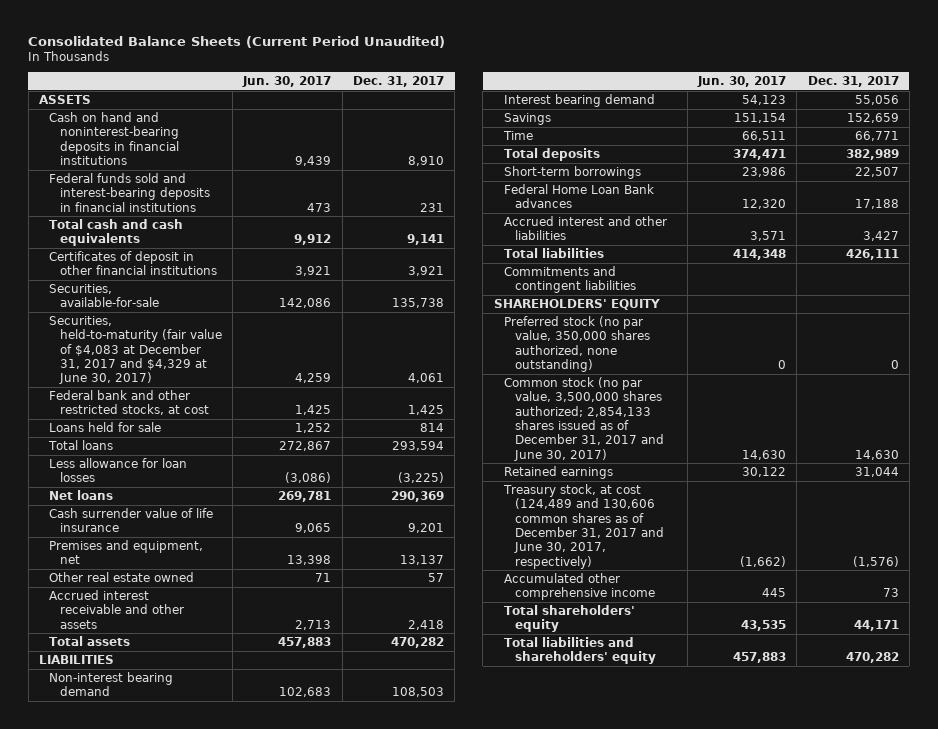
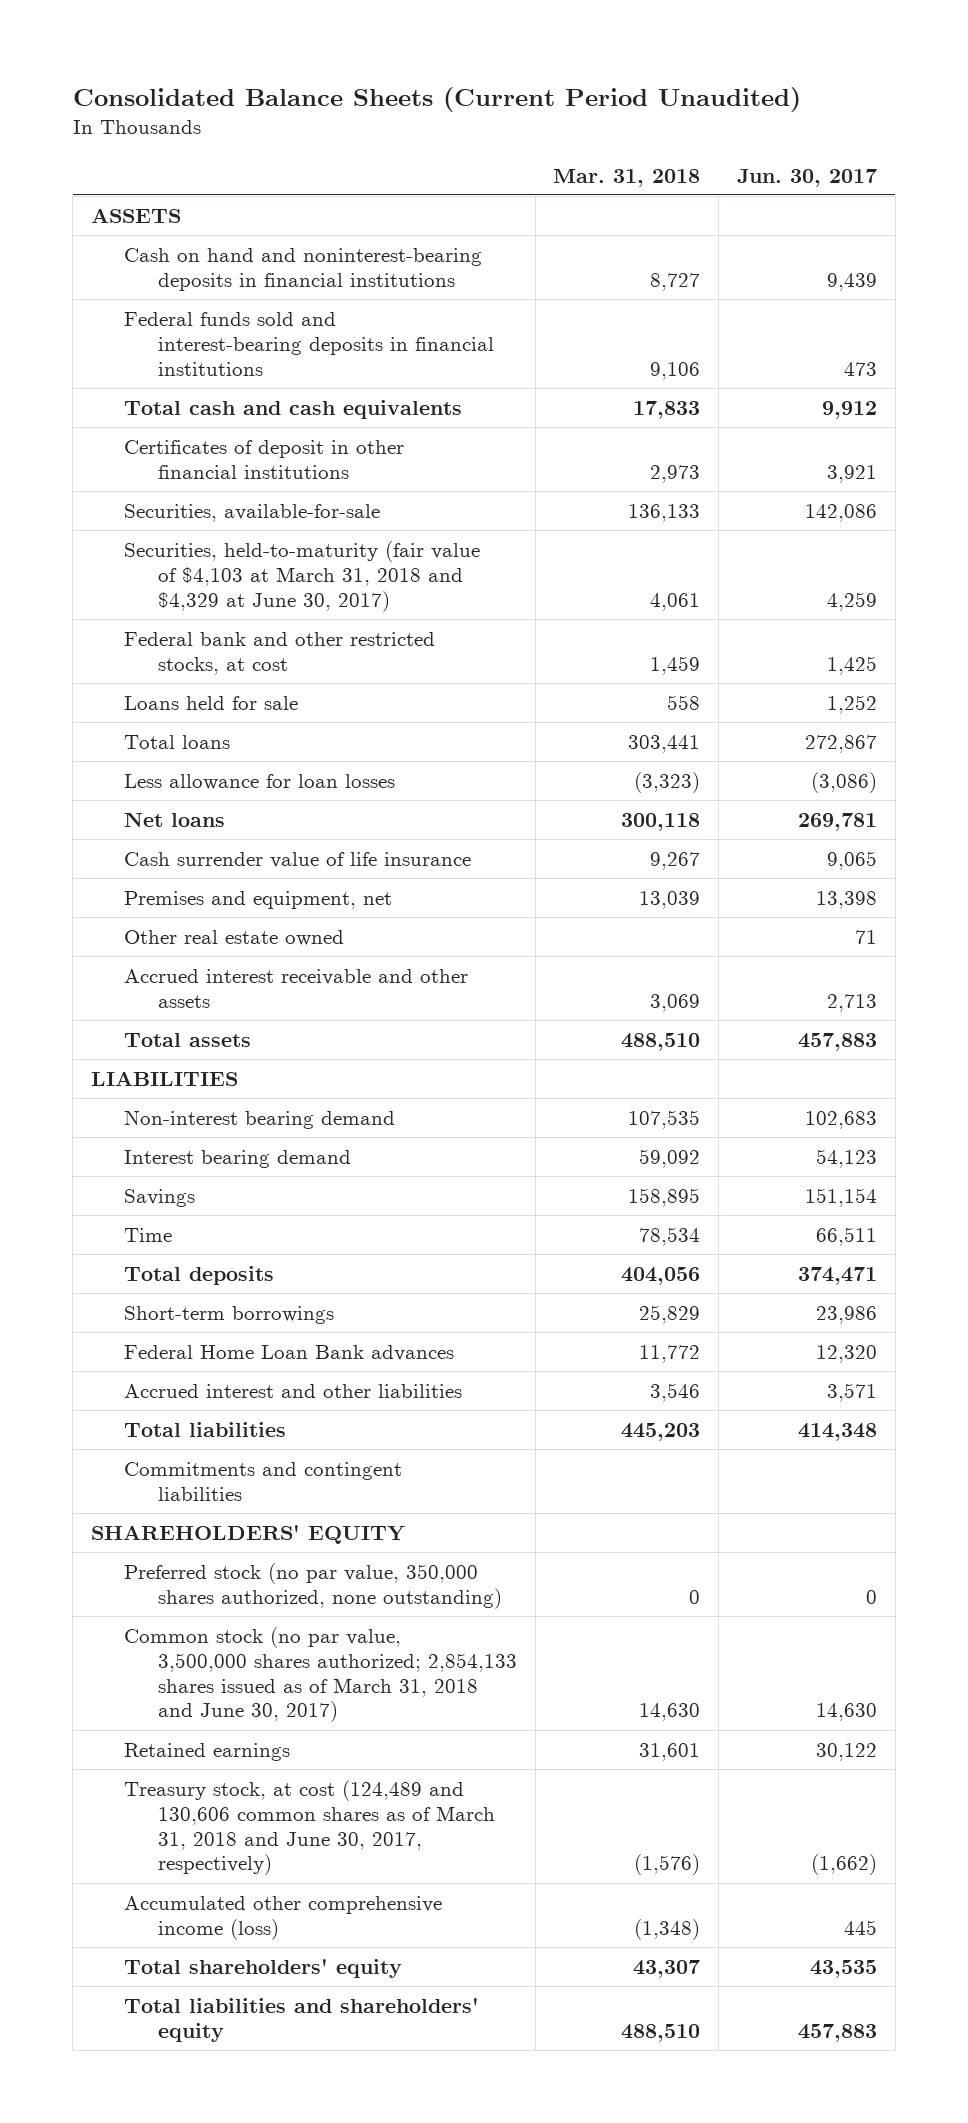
[352,76,444,88] Dec. 31, 2017 -> none
none -> [553,168,701,187] Mar. 31, 2018
[49,315,222,385] Securities, held-to-maturity (fair value of $4,083 at December 31, 2017 and $4,329 at June 30, 2017) -> [124,540,481,612] Securities, held-to-maturity (fair value of $4,103 at March 31, 2018 and $4,329 at June 30, 2017)
[504,376,664,461] Common stock (no par value, 3,500,000 shares authorized; 2,854,133 shares issued as of December 31, 2017 and June 30, 2017) -> [124,1626,517,1723] Common stock (no par value, 3,500,000 shares authorized; 2,854,133 shares issued as of March 31, 2018 and June 30, 2017)
[503,483,664,569] Treasury stock, at cost (124,489 and 130,606 common shares as of December 31, 2017 and June 30, 2017, respectively) -> [124,1779,495,1876] Treasury stock, at cost (124,489 and 130,606 common shares as of March 31, 2018 and June 30, 2017, respectively)
[504,572,655,601] Accumulated other comprehensive income -> [124,1895,443,1940] Accumulated other comprehensive income (loss)

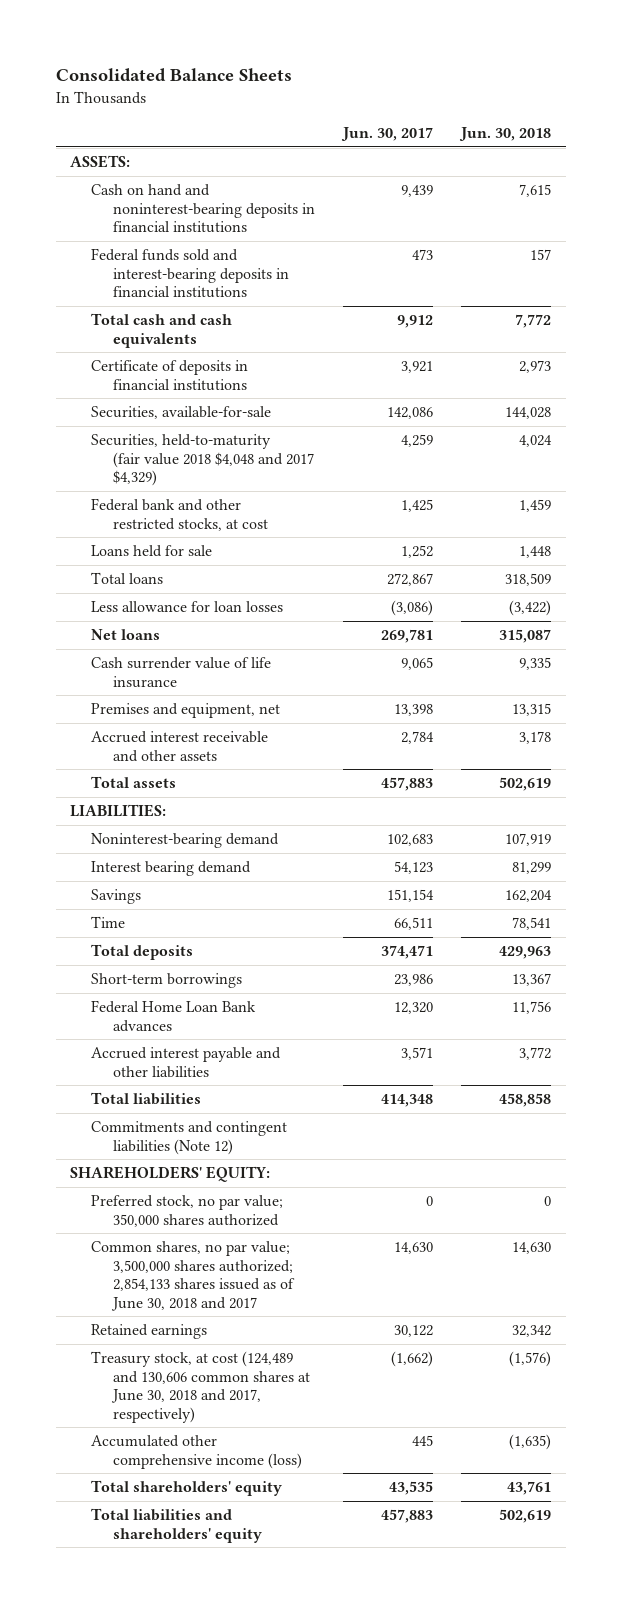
[72,86,801,112] Consolidated Balance Sheets (Current Period Unaudited) -> [55,68,292,83] Consolidated Balance Sheets
[553,168,701,187] Mar. 31, 2018 -> none
none -> [459,127,552,142] Jun. 30, 2018
[91,207,182,223] ASSETS -> [70,155,131,169] ASSETS:
[124,439,405,479] Certificates of deposit in other financial institutions -> [91,360,249,391] Certificate of deposits in financial institutions
[124,540,481,612] Securities, held-to-maturity (fair value of $4,103 at March 31, 2018 and $4,329 at June 30, 2017) -> [91,434,314,487] Securities, held-to-maturity (fair value 2018 $4,048 and 2017 $4,329)
[124,929,345,946] Other real estate owned -> none
[826,993,877,1012] 2,713 -> [401,731,435,745] 2,784
[91,1070,239,1086] LIABILITIES -> [70,804,167,818] LIABILITIES:
[124,1109,396,1129] Non-interest bearing demand -> [91,833,280,849] Noninterest-bearing demand
[124,1383,463,1398] Accrued interest and other liabilities -> [91,1047,282,1078] Accrued interest payable and other liabilities
[124,1461,403,1501] Commitments and contingent liabilities -> [91,1121,288,1155] Commitments and contingent liabilities (Note 12)
[91,1524,406,1544] SHAREHOLDERS' EQUITY -> [70,1166,271,1183] SHAREHOLDERS' EQUITY:
[124,1562,502,1609] Preferred stock (no par value, 350,000 shares authorized, none outstanding) -> [91,1195,284,1227] Preferred stock, no par value; 350,000 shares authorized
[124,1626,517,1723] Common stock (no par value, 3,500,000 shares authorized; 2,854,133 shares issued as of March 31, 2018 and June 30, 2017) -> [91,1241,295,1311] Common shares, no par value; 3,500,000 shares authorized; 2,854,133 shares issued as of June 30, 2018 and 2017
[124,1779,495,1876] Treasury stock, at cost (124,489 and 130,606 common shares as of March 31, 2018 and June 30, 2017, respectively) -> [91,1351,310,1423] Treasury stock, at cost (124,489 and 130,606 common shares at June 30, 2018 and 2017, respectively)

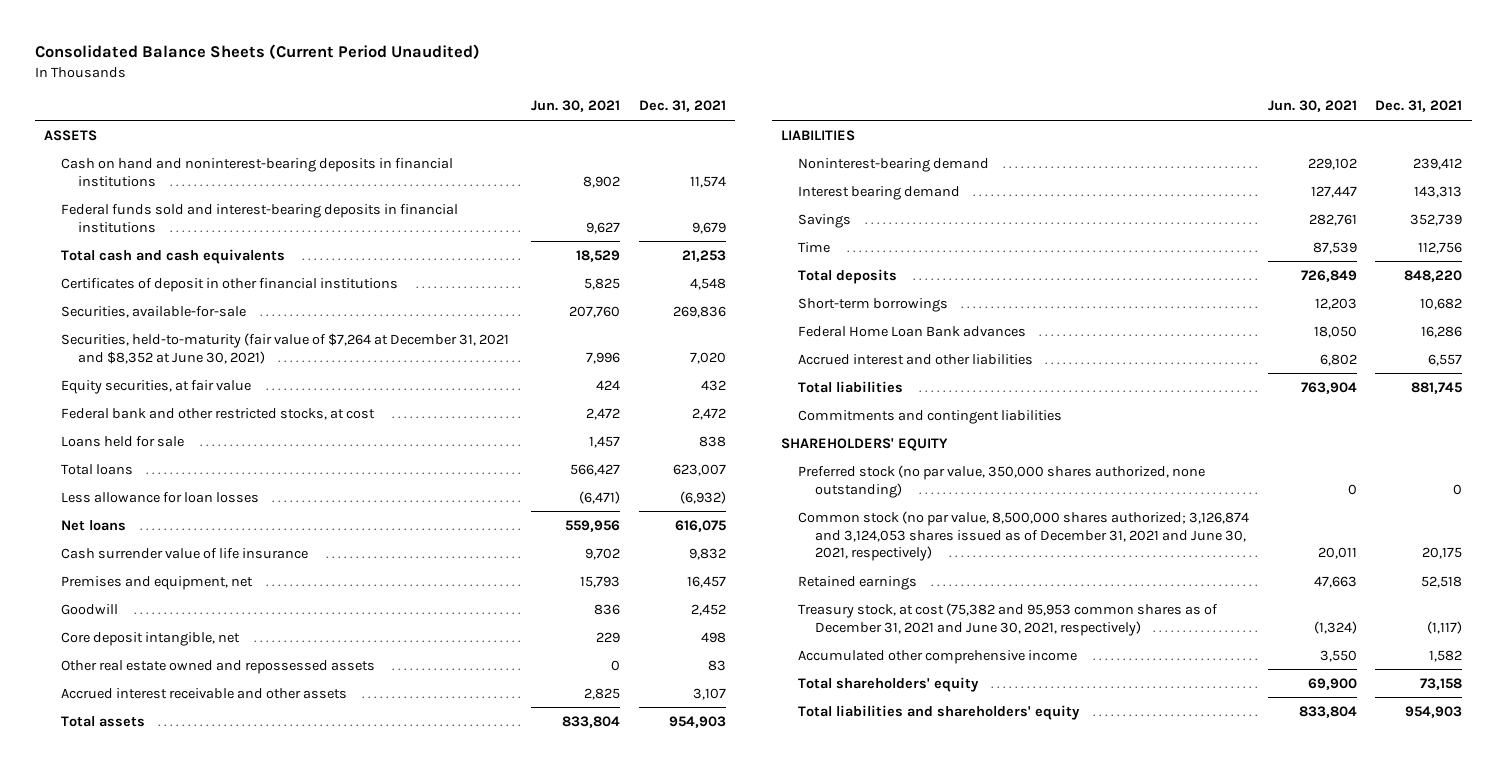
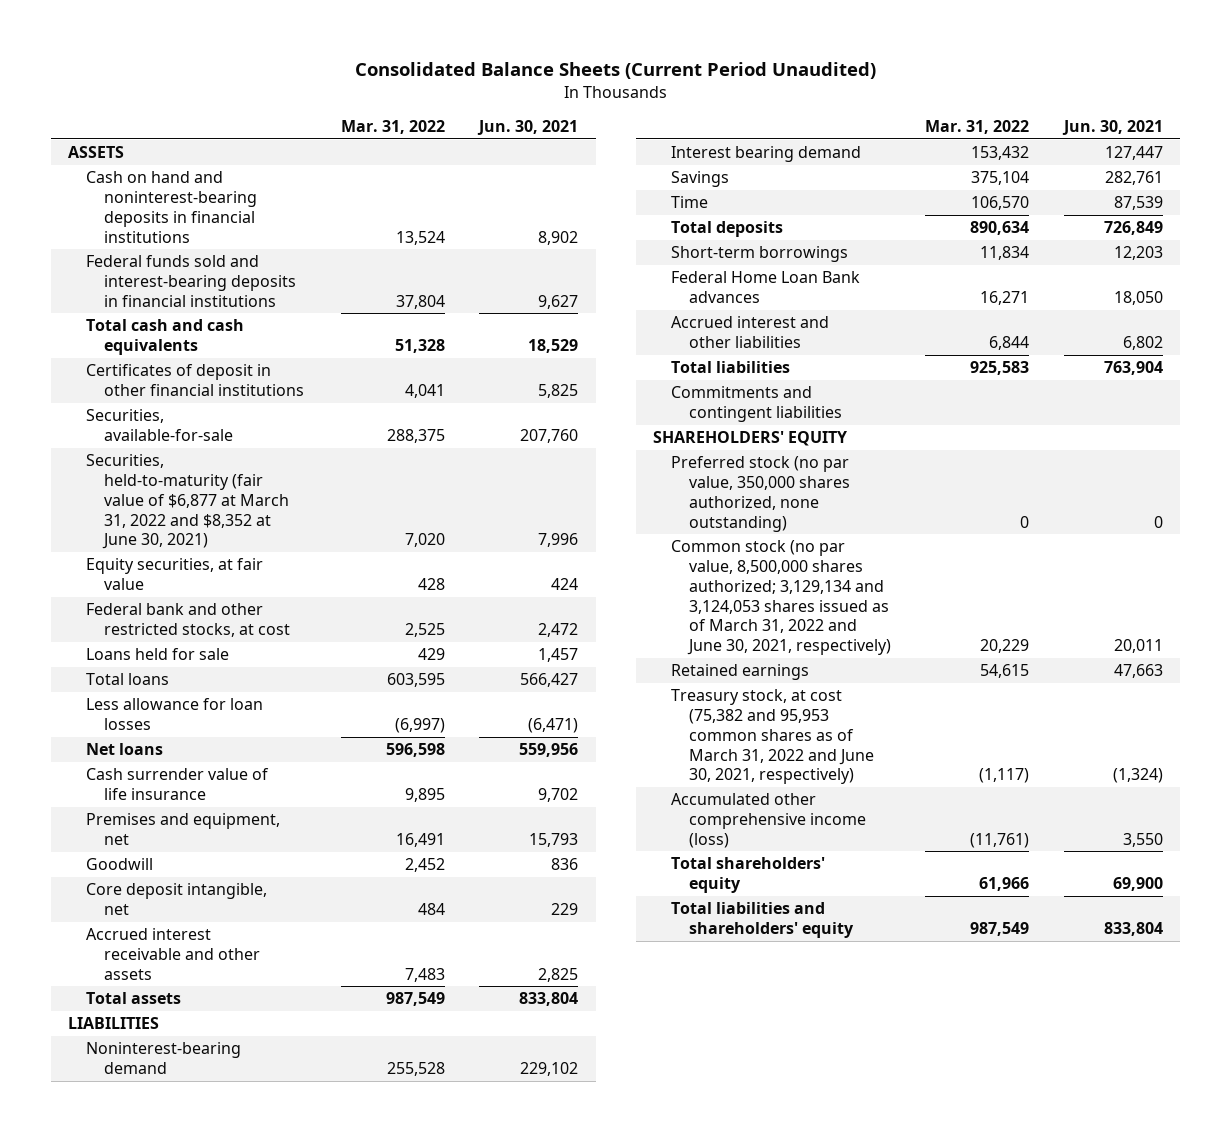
[638,100,726,113] Dec. 31, 2021 -> none
none -> [340,119,445,134] Mar. 31, 2022
[61,332,510,364] Securities, held-to-maturity (fair value of $7,264 at December 31, 2021 and $8,352 at June 30, 2021) -> [86,454,290,550] Securities, held-to-maturity (fair value of $6,877 at March 31, 2022 and $8,352 at June 30, 2021)
[61,659,376,674] Other real estate owned and repossessed assets -> none
[797,510,1249,562] Common stock (no par value, 8,500,000 shares authorized; 3,126,874 and 3,124,053 shares issued as of December 31, 2021 and June 30, 2021, respectively) -> [670,540,891,656] Common stock (no par value, 8,500,000 shares authorized; 3,129,134 and 3,124,053 shares issued as of March 31, 2022 and June 30, 2021, respectively)
[797,602,1218,636] Treasury stock, at cost (75,382 and 95,953 common shares as of December 31, 2021 and June 30, 2021, respectively) -> [670,689,874,785] Treasury stock, at cost (75,382 and 95,953 common shares as of March 31, 2022 and June 30, 2021, respectively)
[797,649,1077,664] Accumulated other comprehensive income -> [670,793,866,848] Accumulated other comprehensive income (loss)

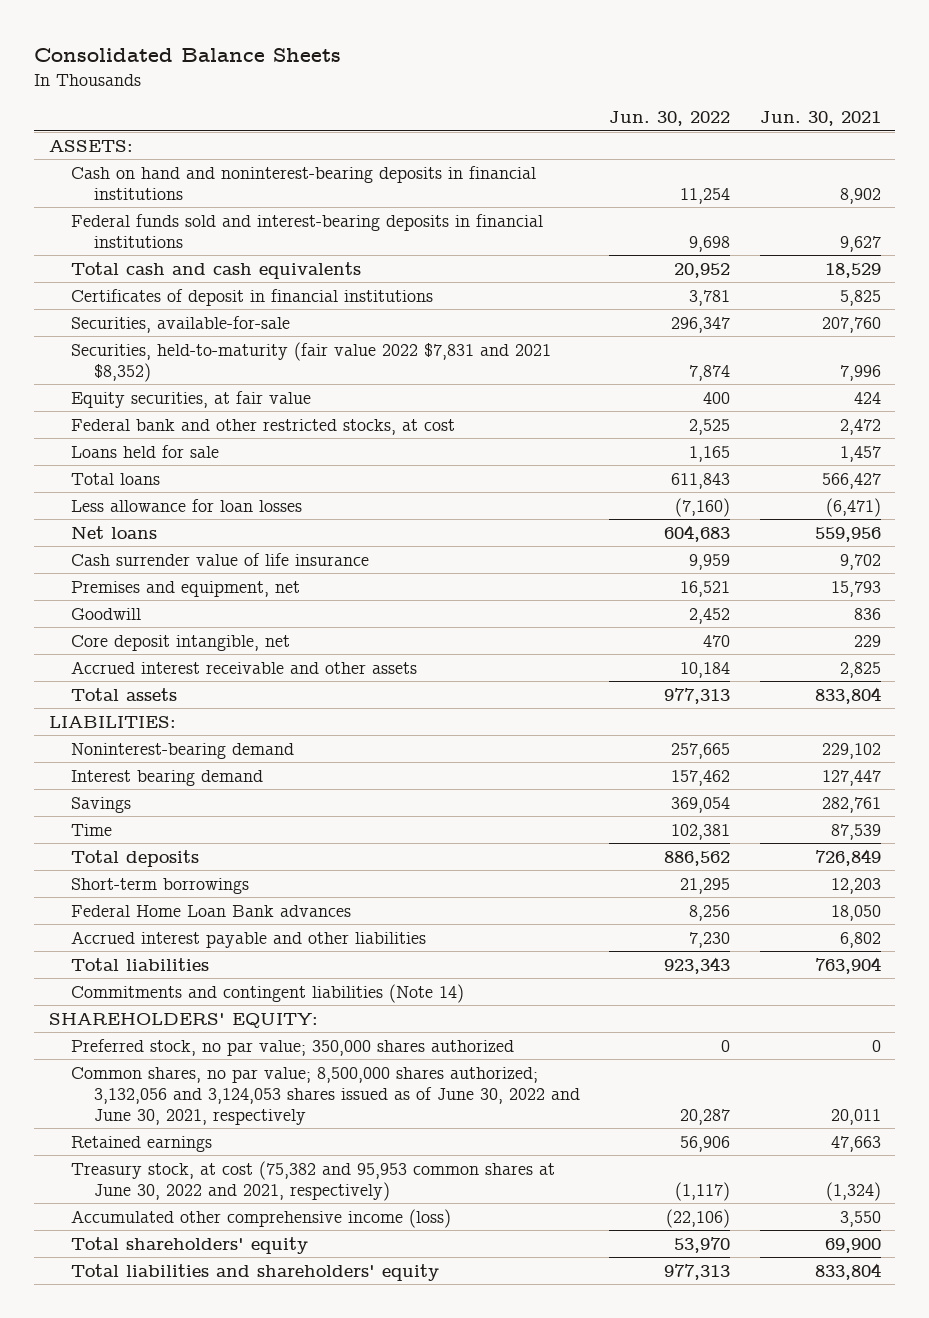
[354,61,876,79] Consolidated Balance Sheets (Current Period Unaudited) -> [34,47,342,62] Consolidated Balance Sheets
[340,119,445,134] Mar. 31, 2022 -> none
none -> [609,111,731,127] Jun. 30, 2022
[68,146,125,159] ASSETS -> [48,139,133,152] ASSETS:
[86,364,305,396] Certificates of deposit in other financial institutions -> [71,288,434,306] Certificates of deposit in financial institutions
[86,454,290,550] Securities, held-to-maturity (fair value of $6,877 at March 31, 2022 and $8,352 at June 30, 2021) -> [71,341,552,382] Securities, held-to-maturity (fair value 2022 $7,831 and 2021 $8,352)
[68,1017,160,1030] LIABILITIES -> [48,715,176,728] LIABILITIES:
[670,316,829,348] Accrued interest and other liabilities -> [71,930,427,948] Accrued interest payable and other liabilities
[670,386,842,422] Commitments and contingent liabilities -> [71,983,465,1003] Commitments and contingent liabilities (Note 14)
[653,431,848,447] SHAREHOLDERS' EQUITY -> [48,1012,318,1028] SHAREHOLDERS' EQUITY:
[670,456,850,532] Preferred stock (no par value, 350,000 shares authorized, none outstanding) -> [71,1038,515,1056] Preferred stock, no par value; 350,000 shares authorized
[670,540,891,656] Common stock (no par value, 8,500,000 shares authorized; 3,129,134 and 3,124,053 shares issued as of March 31, 2022 and June 30, 2021, respectively) -> [71,1066,580,1125] Common shares, no par value; 8,500,000 shares authorized; 3,132,056 and 3,124,053 shares issued as of June 30, 2022 and June 30, 2021, respectively
[670,689,874,785] Treasury stock, at cost (75,382 and 95,953 common shares as of March 31, 2022 and June 30, 2021, respectively) -> [71,1160,556,1201] Treasury stock, at cost (75,382 and 95,953 common shares at June 30, 2022 and 2021, respectively)

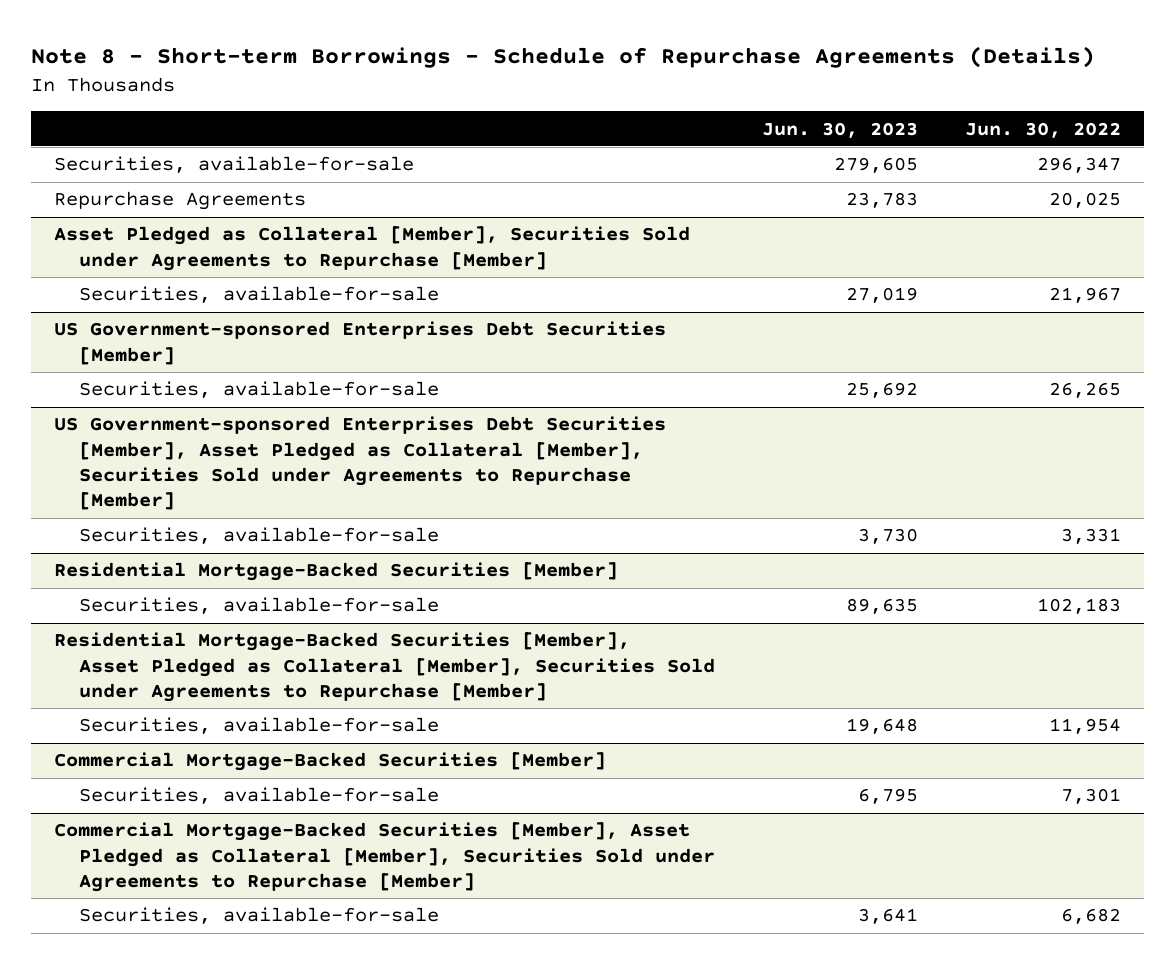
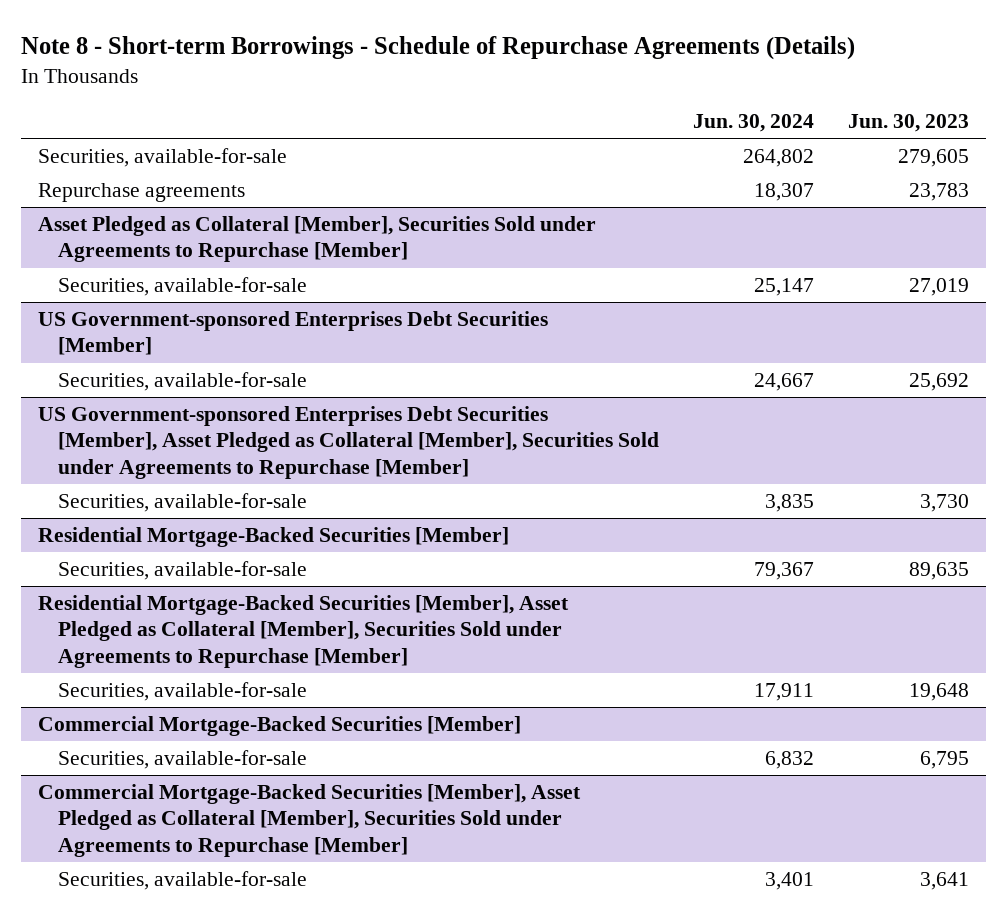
[964,121,1121,138] Jun. 30, 2022 -> none
none -> [692,114,814,133] Jun. 30, 2024
[54,191,307,211] Repurchase Agreements -> [37,183,245,203] Repurchase agreements

